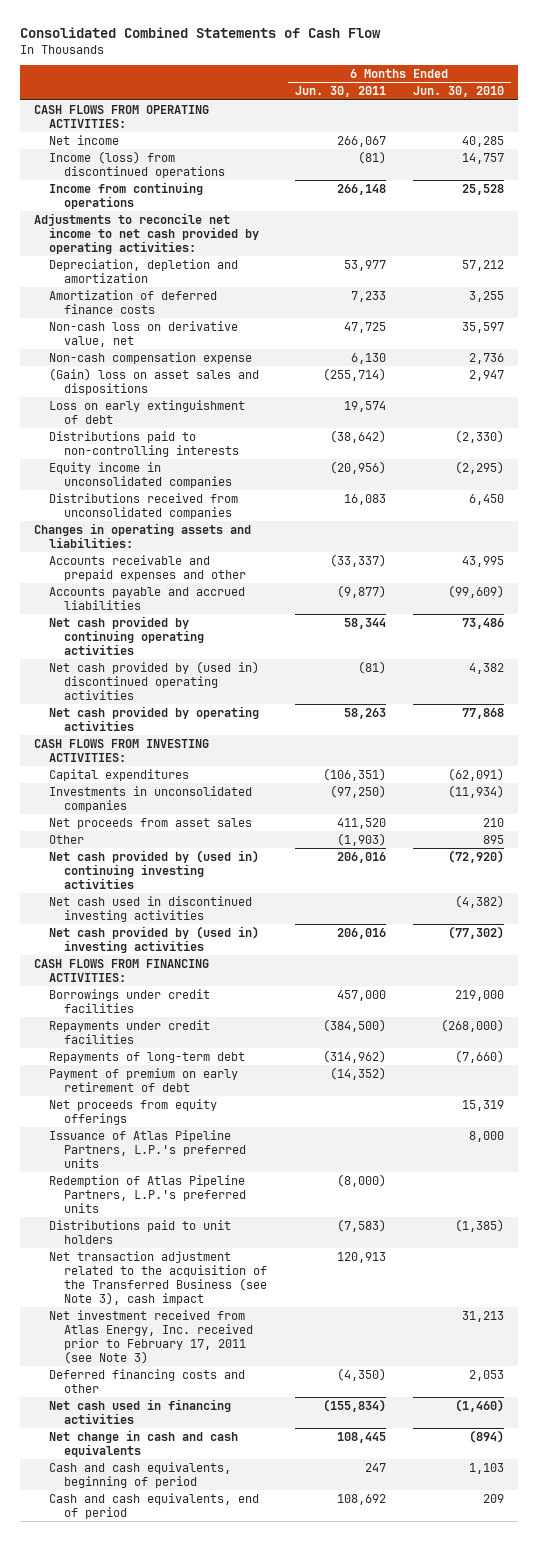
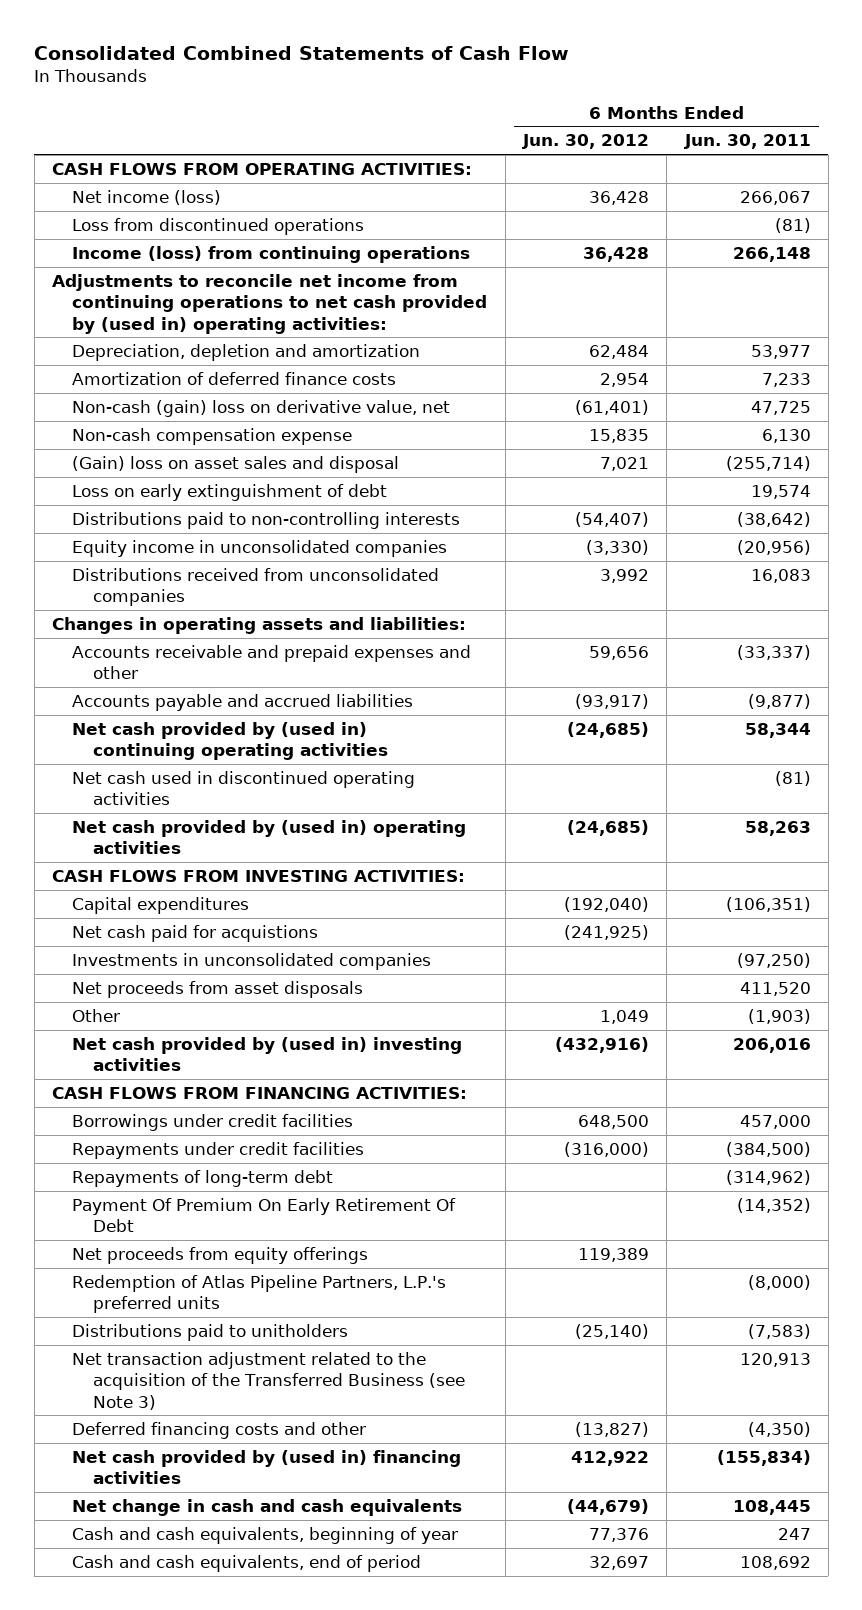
[413,86,505,98] Jun. 30, 2010 -> none
none -> [521,134,649,150] Jun. 30, 2012
[48,134,119,145] Net income -> [72,189,222,205] Net income (loss)
[48,150,225,178] Income (loss) from discontinued operations -> [72,217,365,235] Loss from discontinued operations
[48,181,203,209] Income from continuing operations -> [72,245,471,263] Income (loss) from continuing operations
[33,212,259,254] Adjustments to reconcile net income to net cash provided by operating activities: -> [51,273,488,334] Adjustments to reconcile net income from continuing operations to net cash provided by (used in) operating activities:
[48,320,238,347] Non-cash loss on derivative value, net -> [72,399,451,417] Non-cash (gain) loss on derivative value, net
[48,367,259,395] (Gain) loss on asset sales and dispositions -> [72,455,400,473] (Gain) loss on asset sales and disposal
[48,615,204,655] Net cash provided by continuing operating activities -> [72,721,388,761] Net cash provided by (used in) continuing operating activities
[48,660,259,700] Net cash provided by (used in) discontinued operating activities -> [72,770,416,806] Net cash used in discontinued operating activities
[48,705,259,731] Net cash provided by operating activities -> [72,819,467,855] Net cash provided by (used in) operating activities
none -> [72,924,319,942] Net cash paid for acquistions
[48,817,252,829] Net proceeds from asset sales -> [72,980,364,998] Net proceeds from asset disposals
[48,849,259,889] Net cash provided by (used in) continuing investing activities -> none
[48,895,252,922] Net cash used in discontinued investing activities -> none
[48,1067,238,1092] Payment of premium on early retirement of debt -> [72,1197,457,1233] Payment Of Premium On Early Retirement Of Debt
[48,1129,246,1168] Issuance of Atlas Pipeline Partners, L.P.'s preferred units -> none
[48,1309,253,1364] Net investment received from Atlas Energy, Inc. received prior to February 17, 2011 (see Note 3) -> none
[48,1219,231,1244] Distributions paid to unit holders -> [72,1323,349,1341] Distributions paid to unitholders
[48,1250,267,1305] Net transaction adjustment related to the acquisition of the Transferred Business (see Note 3), cash impact -> [72,1351,465,1410] Net transaction adjustment related to the acquisition of the Transferred Business (see Note 3)
[48,1398,231,1424] Net cash used in financing activities -> [72,1449,462,1485] Net cash provided by (used in) financing activities
[48,1461,231,1488] Cash and cash equivalents, beginning of period -> [72,1526,459,1544] Cash and cash equivalents, beginning of year

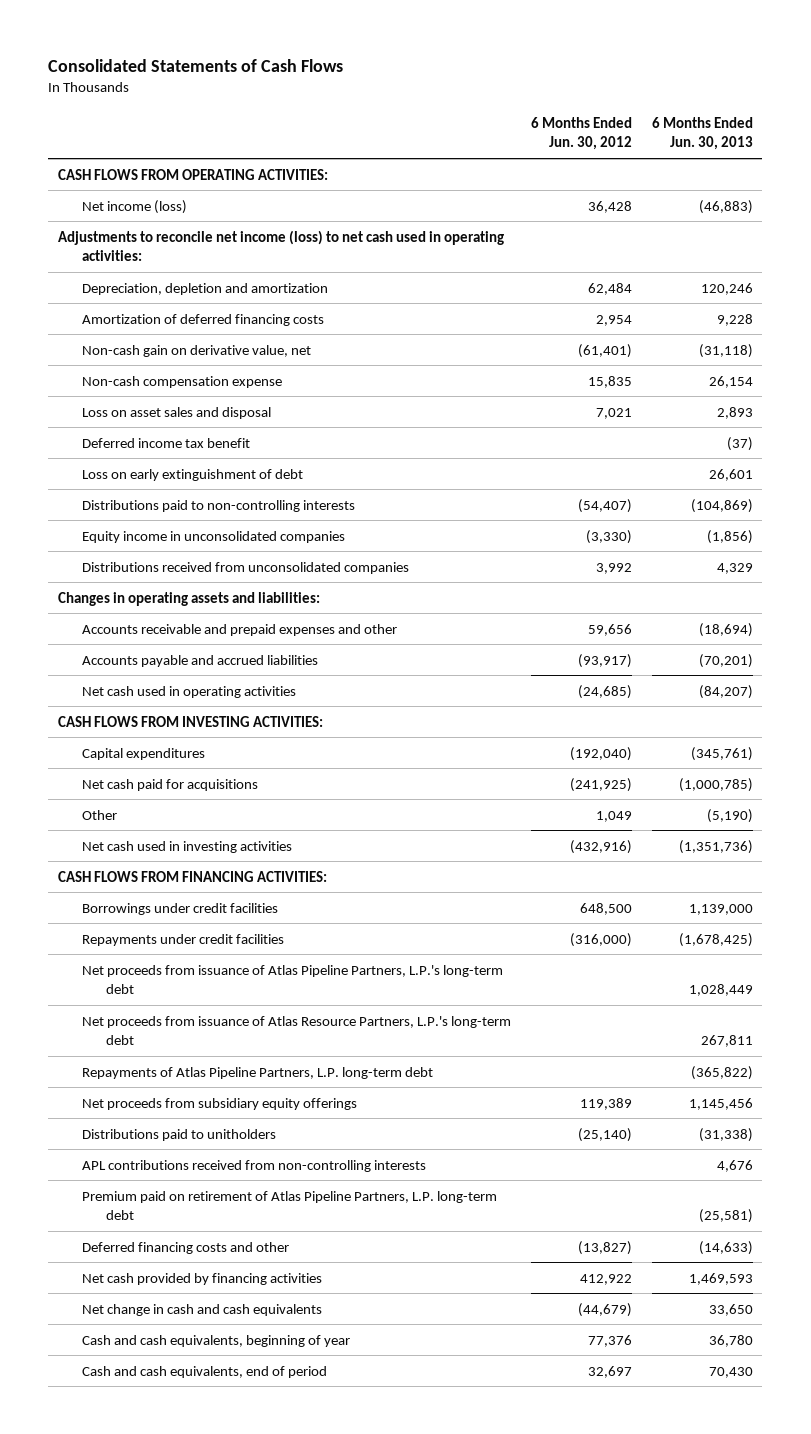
[34,45,570,60] Consolidated Combined Statements of Cash Flow -> [48,58,344,72] Consolidated Statements of Cash Flows
[683,134,811,150] Jun. 30, 2011 -> none
none -> [651,117,753,151] 6 Months Ended Jun. 30, 2013
[72,217,365,235] Loss from discontinued operations -> none
[72,245,471,263] Income (loss) from continuing operations -> none
[51,273,488,334] Adjustments to reconcile net income from continuing operations to net cash provided by (used in) operating activities: -> [58,229,505,262] Adjustments to reconcile net income (loss) to net cash used in operating activities:
[72,371,397,385] Amortization of deferred finance costs -> [82,313,325,326] Amortization of deferred financing costs
[72,399,451,417] Non-cash (gain) loss on derivative value, net -> [82,344,312,357] Non-cash gain on derivative value, net
[72,455,400,473] (Gain) loss on asset sales and disposal -> [82,406,272,419] Loss on asset sales and disposal
none -> [82,437,251,448] Deferred income tax benefit
[72,721,388,761] Net cash provided by (used in) continuing operating activities -> none
[72,770,416,806] Net cash used in discontinued operating activities -> none
[72,819,467,855] Net cash provided by (used in) operating activities -> [82,685,297,698] Net cash used in operating activities
[72,952,432,970] Investments in unconsolidated companies -> none
[72,980,364,998] Net proceeds from asset disposals -> none
[72,924,319,942] Net cash paid for acquistions -> [82,778,259,791] Net cash paid for acquisitions
[72,1036,463,1072] Net cash provided by (used in) investing activities -> [82,840,293,853] Net cash used in investing activities
[72,1197,457,1233] Payment Of Premium On Early Retirement Of Debt -> none
[72,1274,447,1314] Redemption of Atlas Pipeline Partners, L.P.'s preferred units -> none
none -> [82,964,504,995] Net proceeds from issuance of Atlas Pipeline Partners, L.P.'s long-term debt
none -> [82,1015,512,1046] Net proceeds from issuance of Atlas Resource Partners, L.P.'s long-term debt
[72,1169,334,1187] Repayments of long-term debt -> [82,1066,434,1079] Repayments of Atlas Pipeline Partners, L.P. long-term debt
[72,1246,369,1264] Net proceeds from equity offerings -> [82,1097,358,1110] Net proceeds from subsidiary equity offerings
[72,1351,465,1410] Net transaction adjustment related to the acquisition of the Transferred Business (see Note 3) -> none
none -> [82,1159,427,1172] APL contributions received from non-controlling interests
none -> [82,1190,498,1221] Premium paid on retirement of Atlas Pipeline Partners, L.P. long-term debt
[72,1449,462,1485] Net cash provided by (used in) financing activities -> [82,1272,323,1285] Net cash provided by financing activities

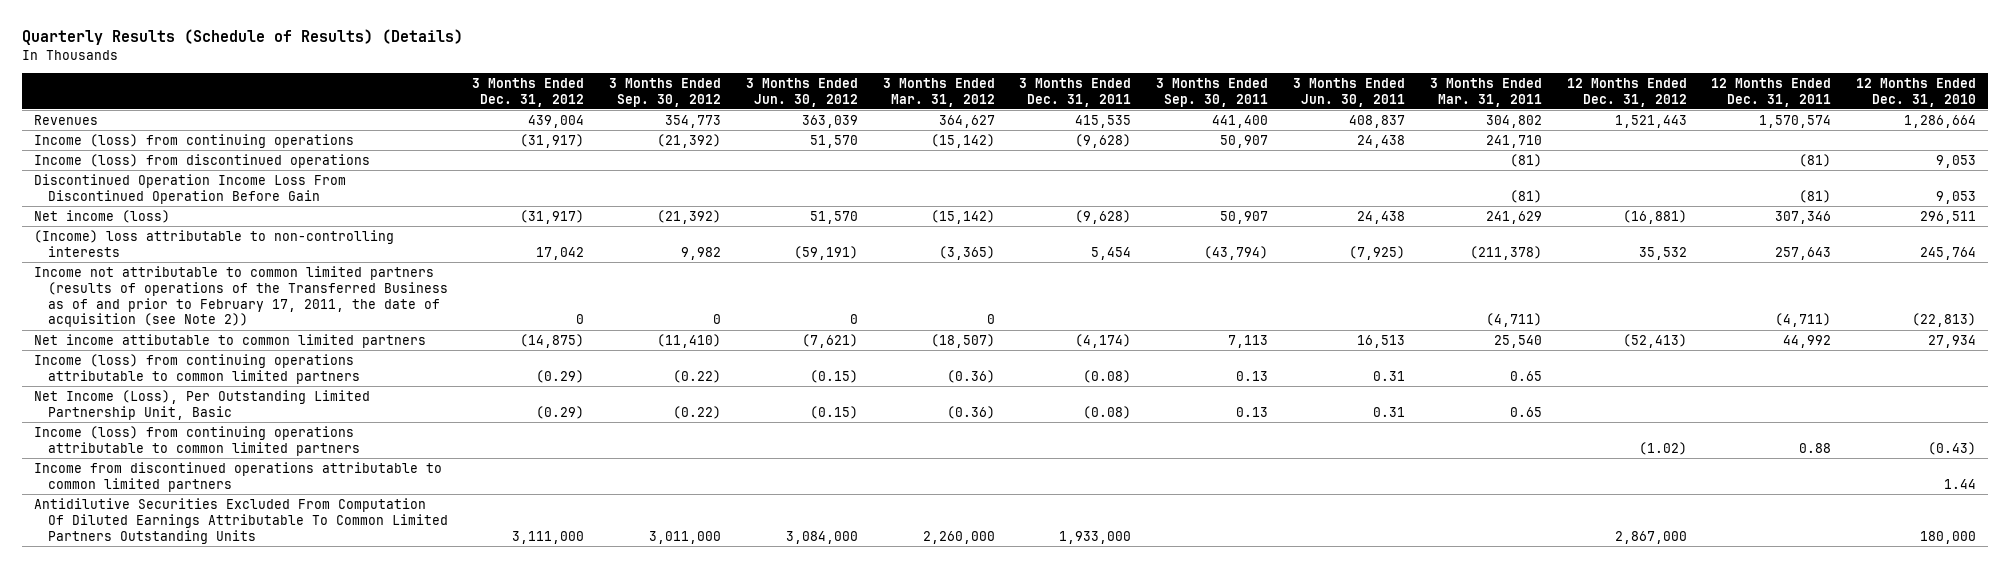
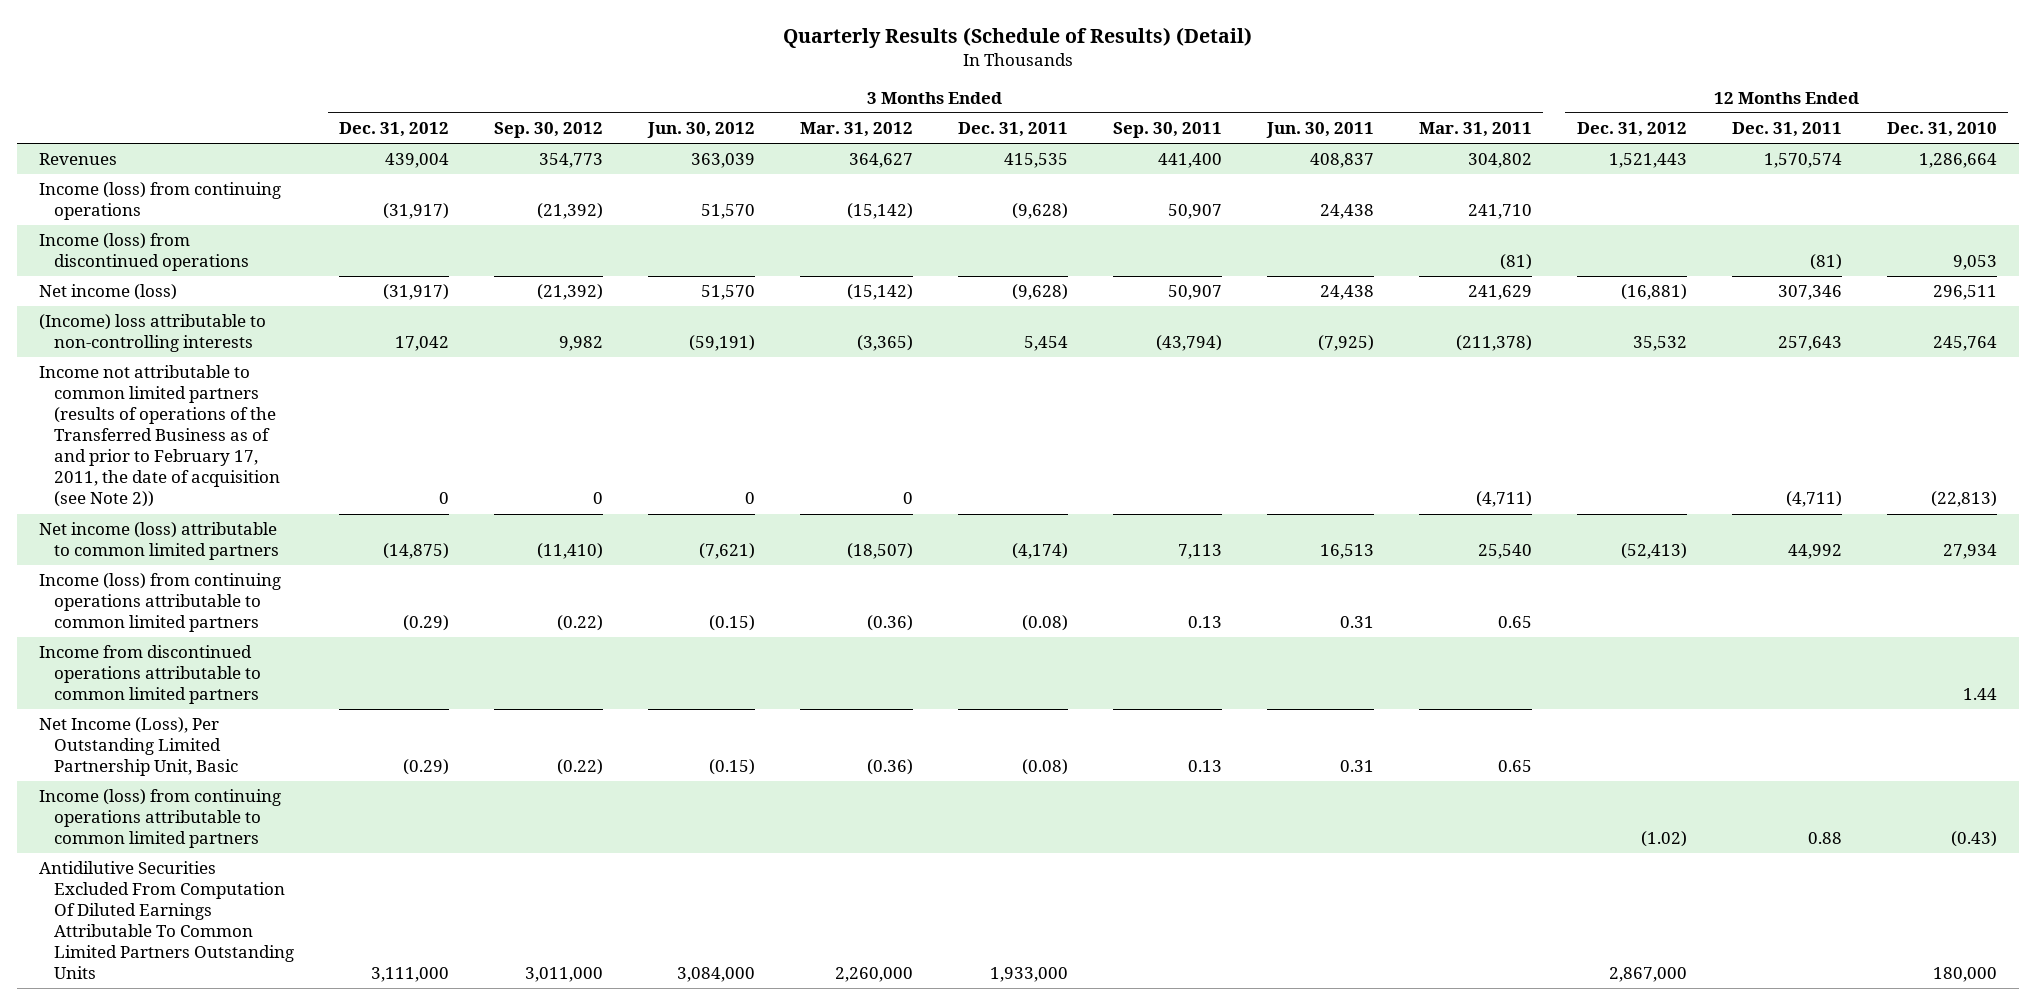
[22,29,464,46] Quarterly Results (Schedule of Results) (Details) -> [782,26,1252,48] Quarterly Results (Schedule of Results) (Detail)
[34,173,347,204] Discontinued Operation Income Loss From Discontinued Operation Before Gain -> none
[34,333,427,348] Net income attibutable to common limited partners -> [39,522,279,561] Net income (loss) attributable to common limited partners
[34,461,443,492] Income from discontinued operations attributable to common limited partners -> [39,645,261,705] Income from discontinued operations attributable to common limited partners

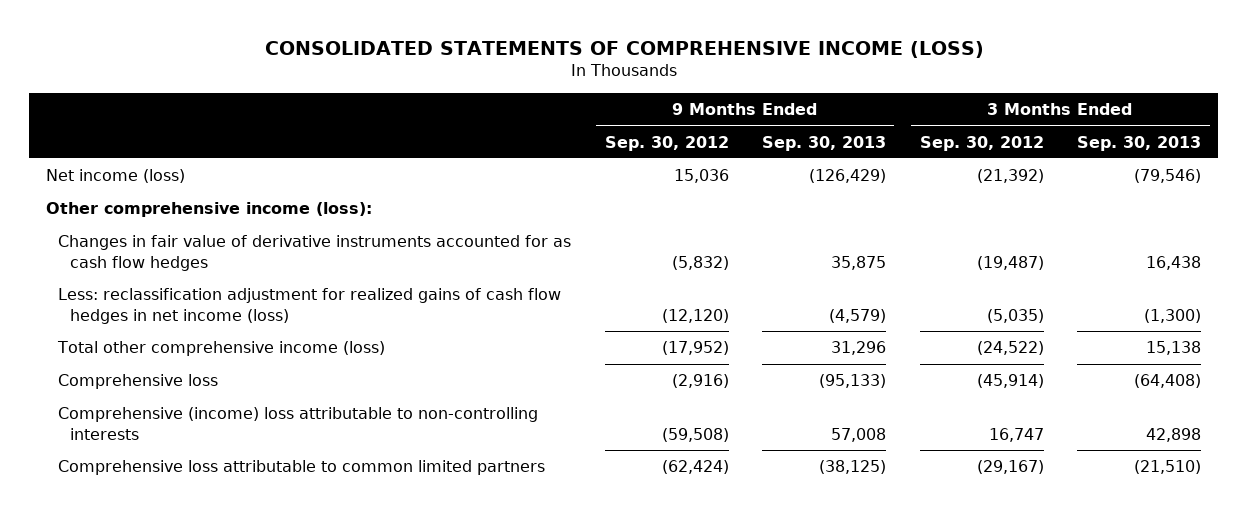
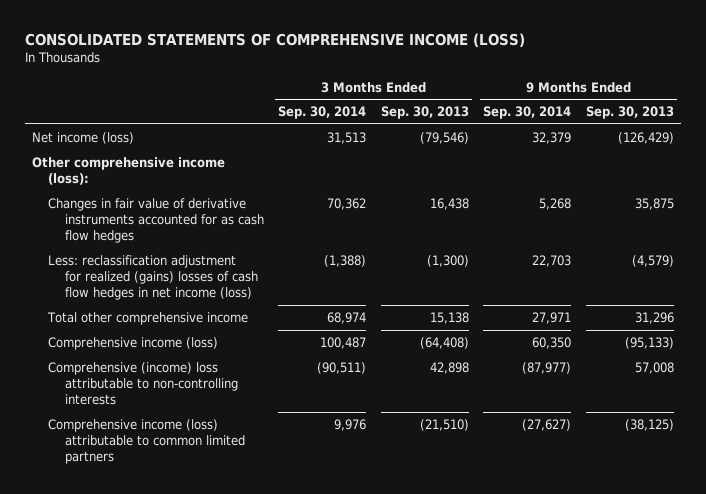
[604,135,729,151] Sep. 30, 2012 -> none
[919,135,1044,151] Sep. 30, 2012 -> none
none -> [278,106,367,120] Sep. 30, 2014
none -> [483,106,572,120] Sep. 30, 2014
[57,288,561,325] Less: reclassification adjustment for realized gains of cash flow hedges in net income (loss) -> [48,254,258,301] Less: reclassification adjustment for realized (gains) losses of cash flow hedges in net income (loss)
[56,341,385,357] Total other comprehensive income (loss) -> [47,311,249,325] Total other comprehensive income
[57,374,218,390] Comprehensive loss -> [48,336,219,350] Comprehensive income (loss)
[57,460,545,476] Comprehensive loss attributable to common limited partners -> [48,418,245,465] Comprehensive income (loss) attributable to common limited partners

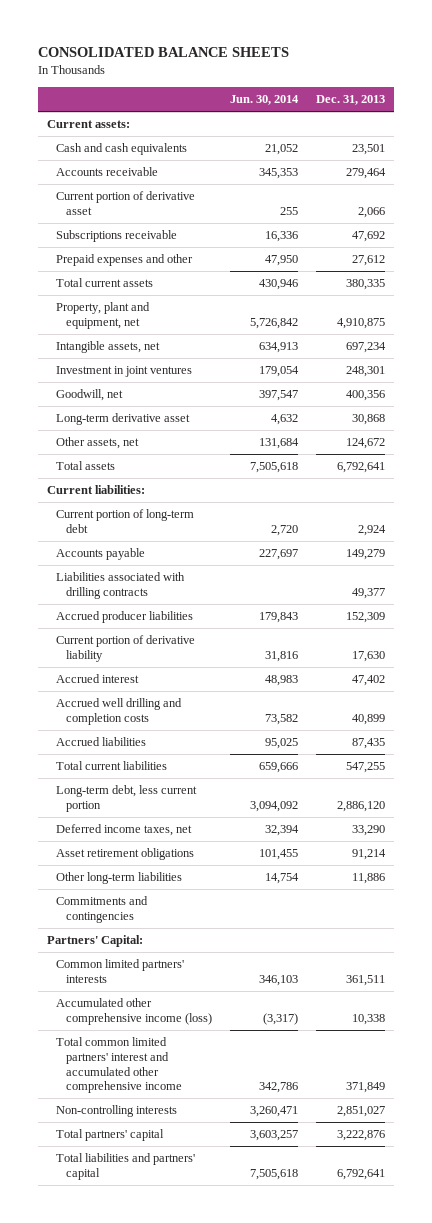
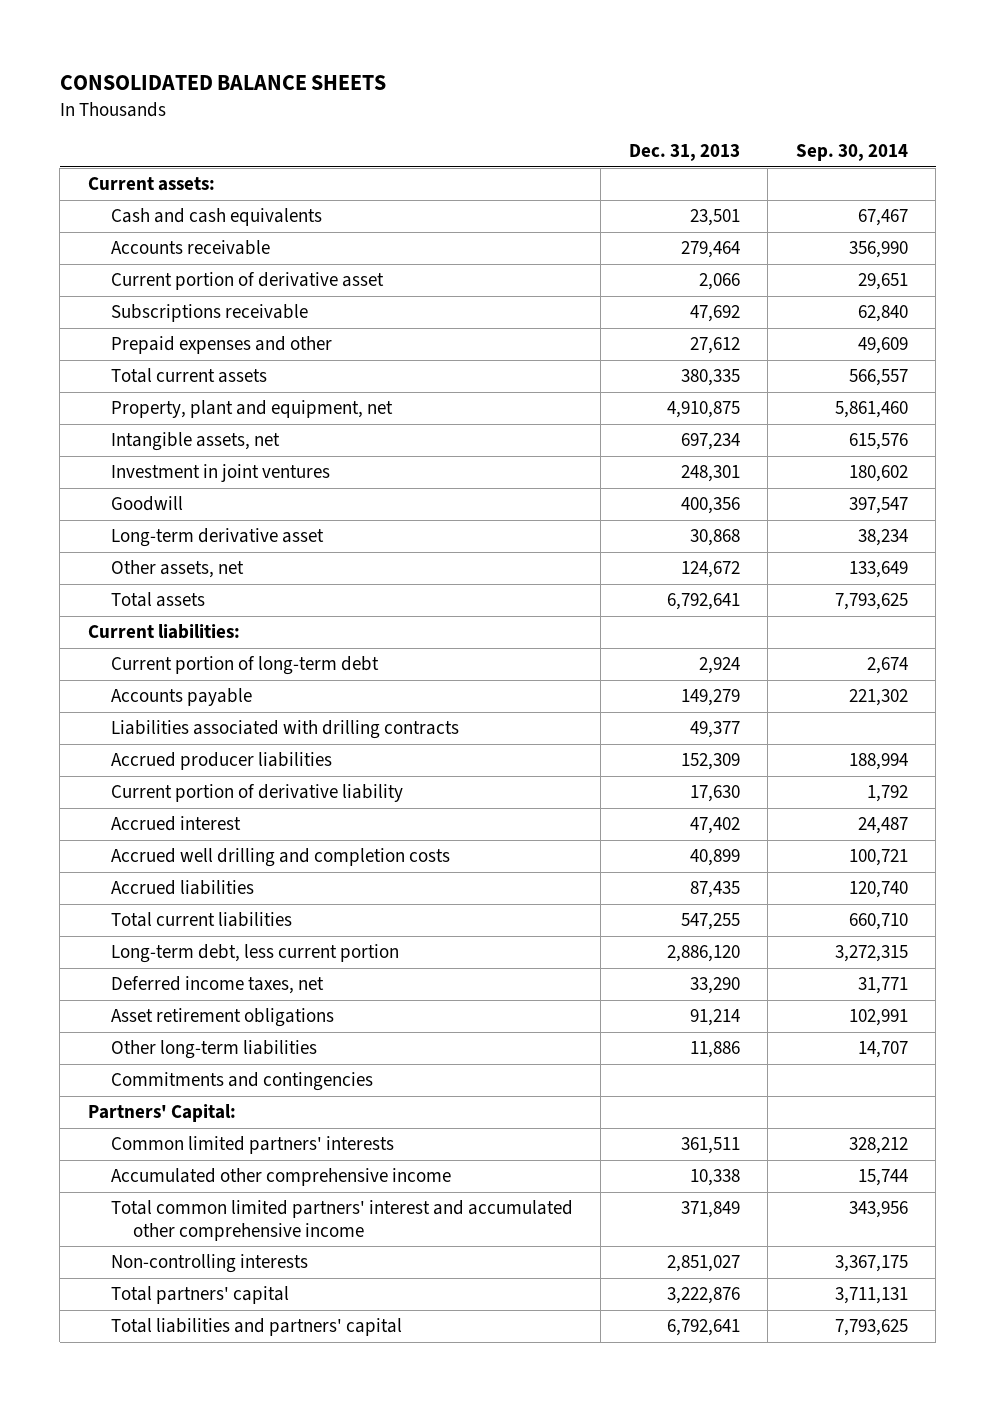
[230,95,300,106] Jun. 30, 2014 -> none
none -> [795,143,908,161] Sep. 30, 2014
[56,389,124,402] Goodwill, net -> [110,496,183,512] Goodwill
[56,998,213,1025] Accumulated other comprehensive income (loss) -> [110,1168,451,1187] Accumulated other comprehensive income

